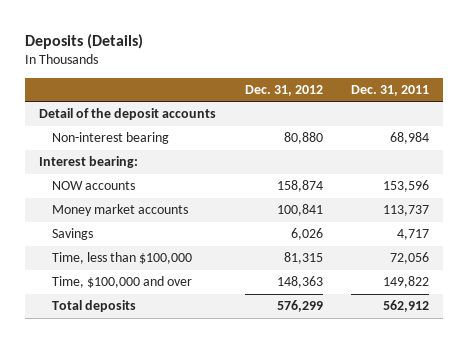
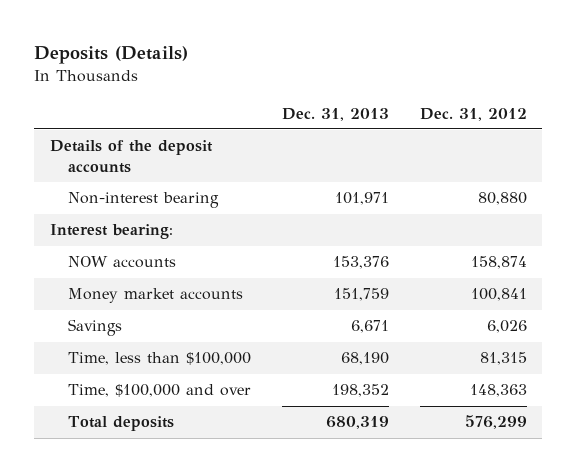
[350,85,429,97] Dec. 31, 2011 -> none
none -> [281,107,389,121] Dec. 31, 2013
[39,108,217,121] Detail of the deposit accounts -> [49,140,213,173] Details of the deposit accounts

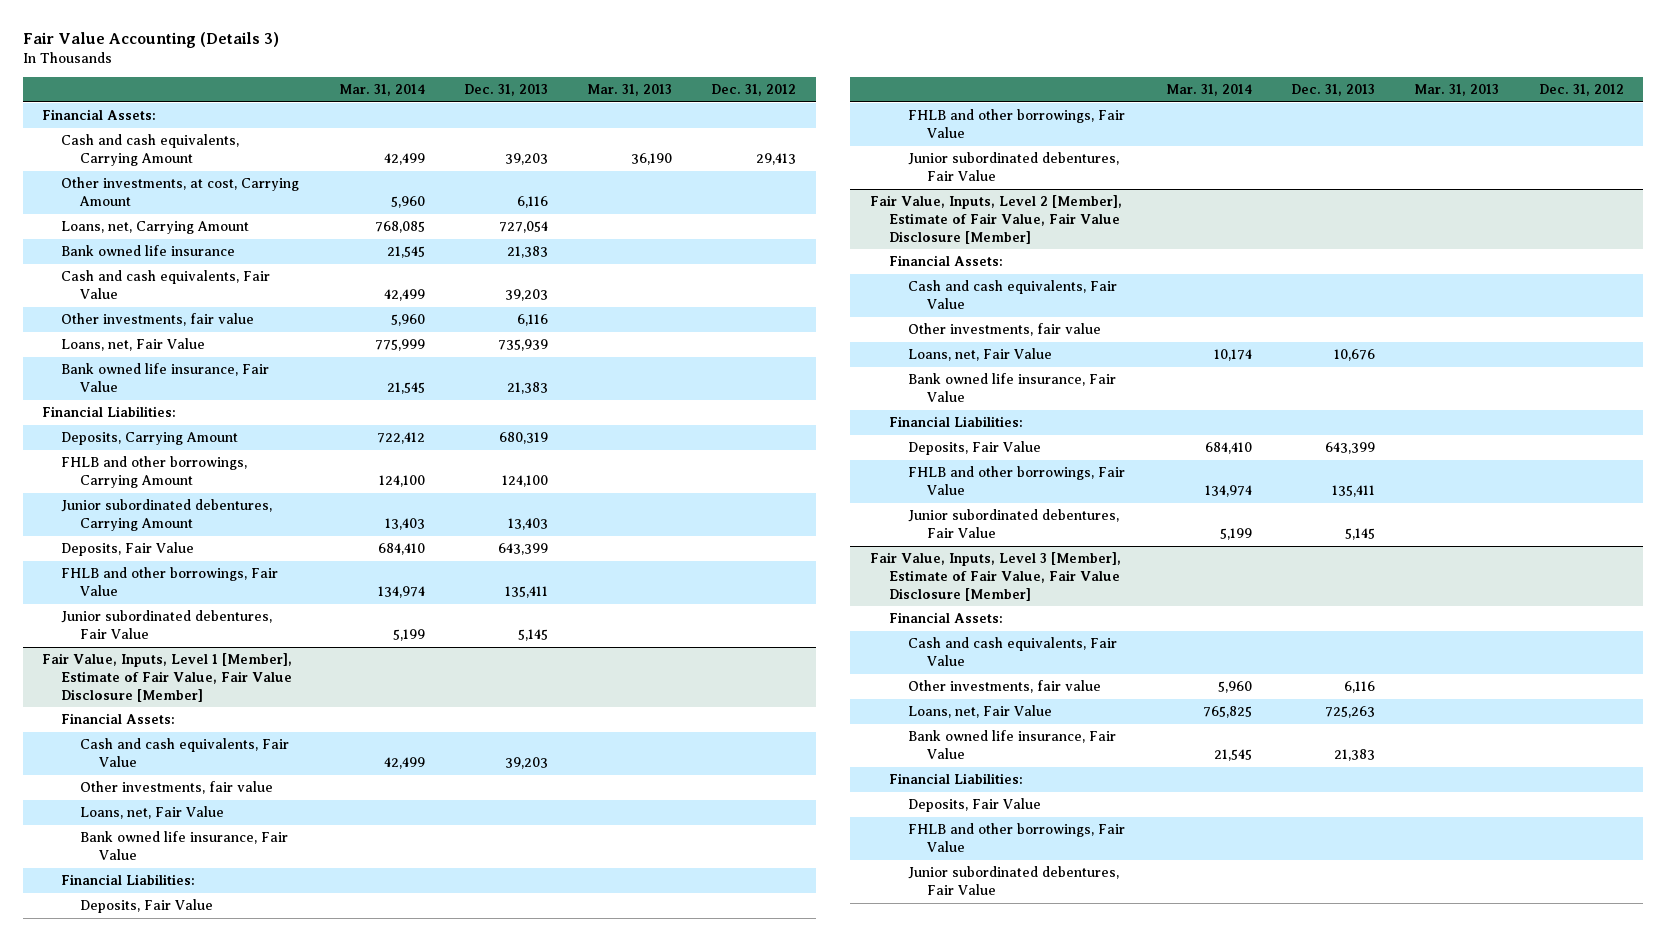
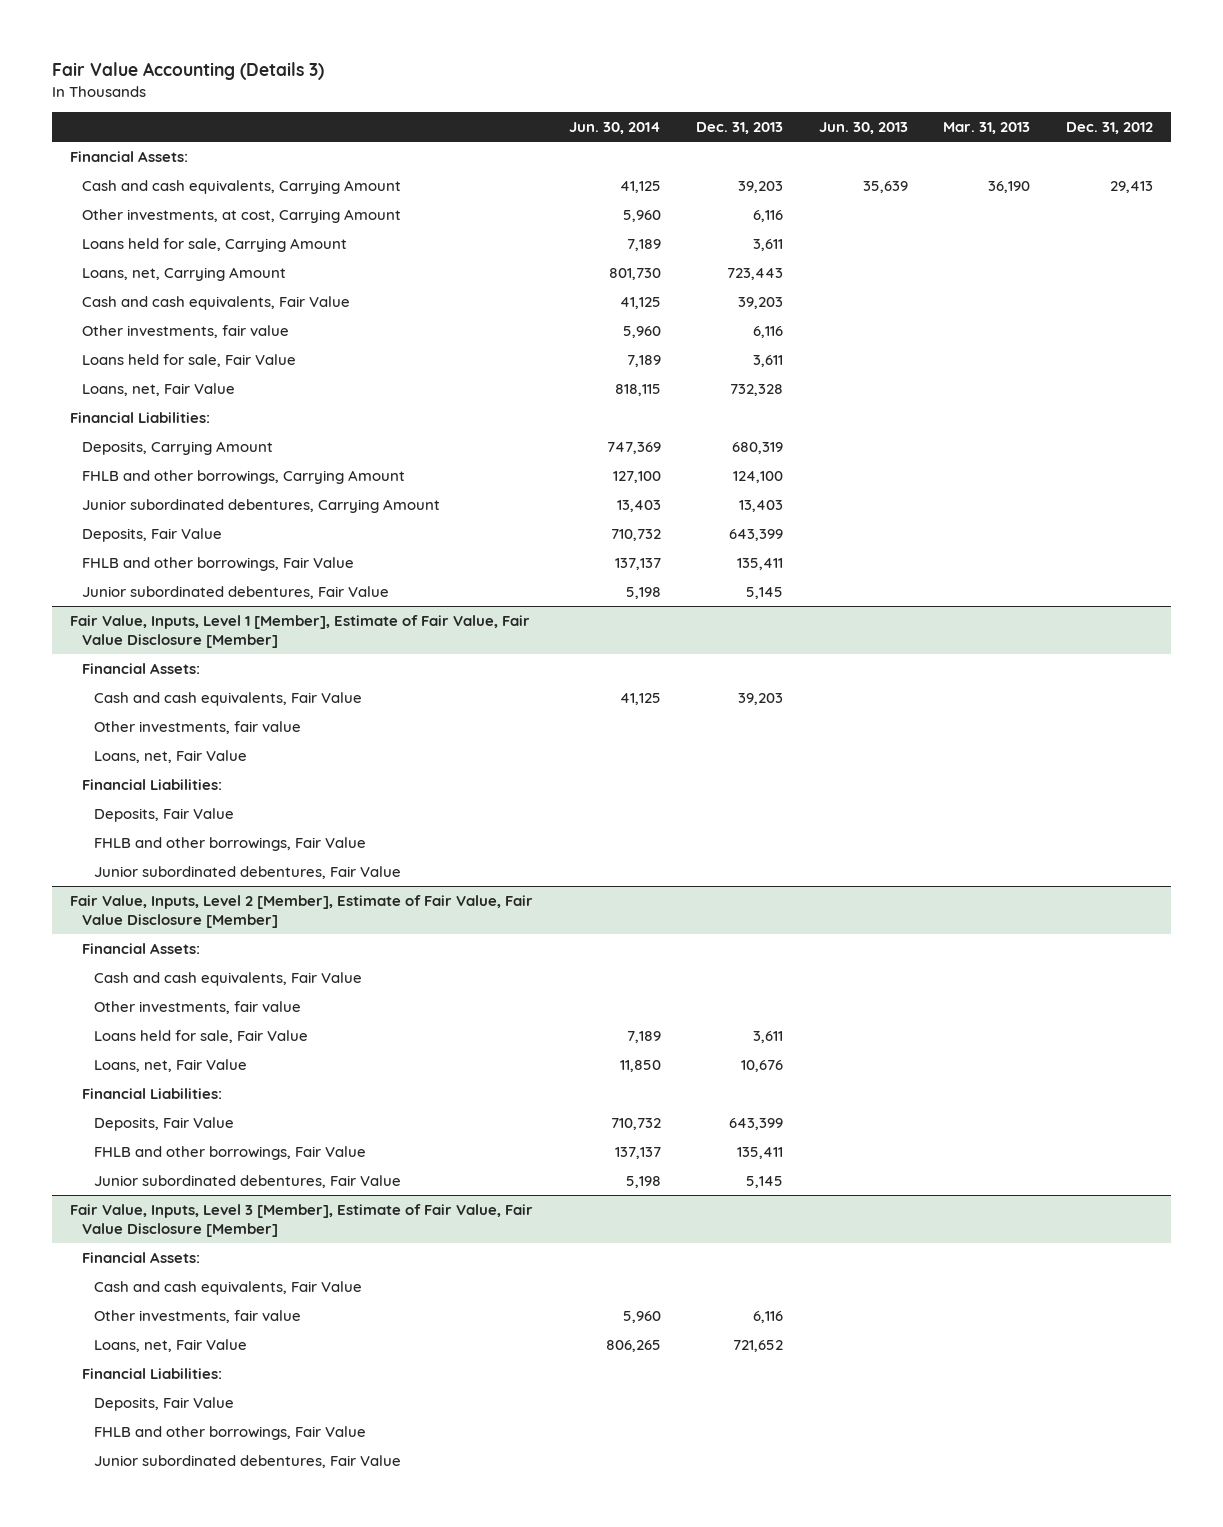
[338,84,425,97] Mar. 31, 2014 -> none
none -> [568,121,661,134] Jun. 30, 2014
none -> [818,121,908,134] Jun. 30, 2013
[61,245,236,257] Bank owned life insurance -> none
none -> [82,238,348,253] Loans held for sale, Carrying Amount
[498,221,548,234] 727,054 -> [727,268,784,281] 723,443
[61,363,270,393] Bank owned life insurance, Fair Value -> none
none -> [82,354,297,368] Loans held for sale, Fair Value
[497,339,548,352] 735,939 -> [730,384,784,397] 732,328
[80,831,289,861] Bank owned life insurance, Fair Value -> none
none -> [94,1030,309,1044] Loans held for sale, Fair Value
[907,373,1116,403] Bank owned life insurance, Fair Value -> none
[907,730,1116,760] Bank owned life insurance, Fair Value -> none
[1325,706,1376,719] 725,263 -> [733,1340,784,1353] 721,652

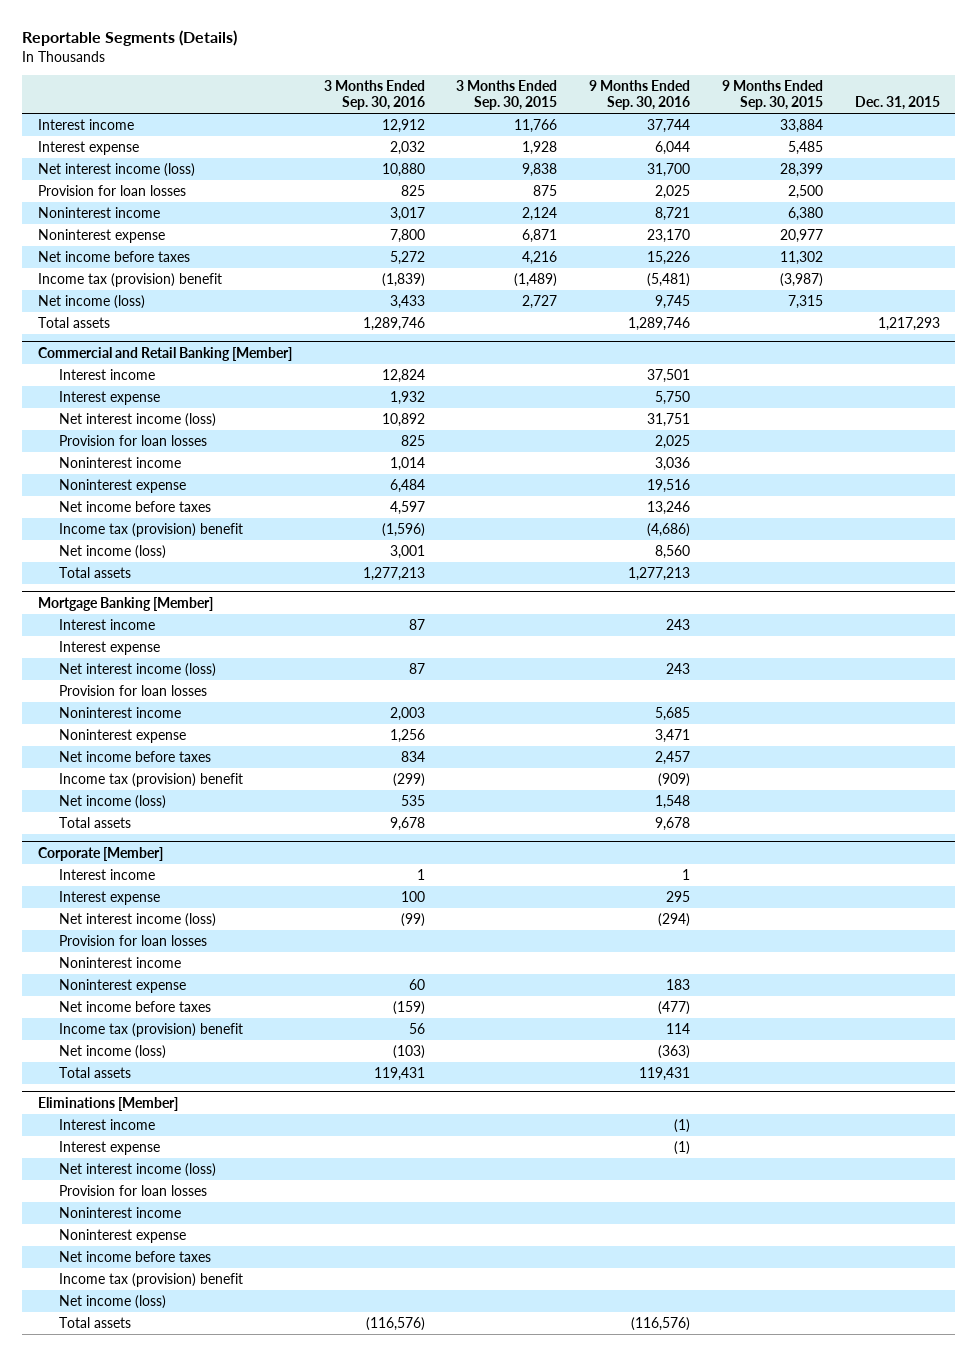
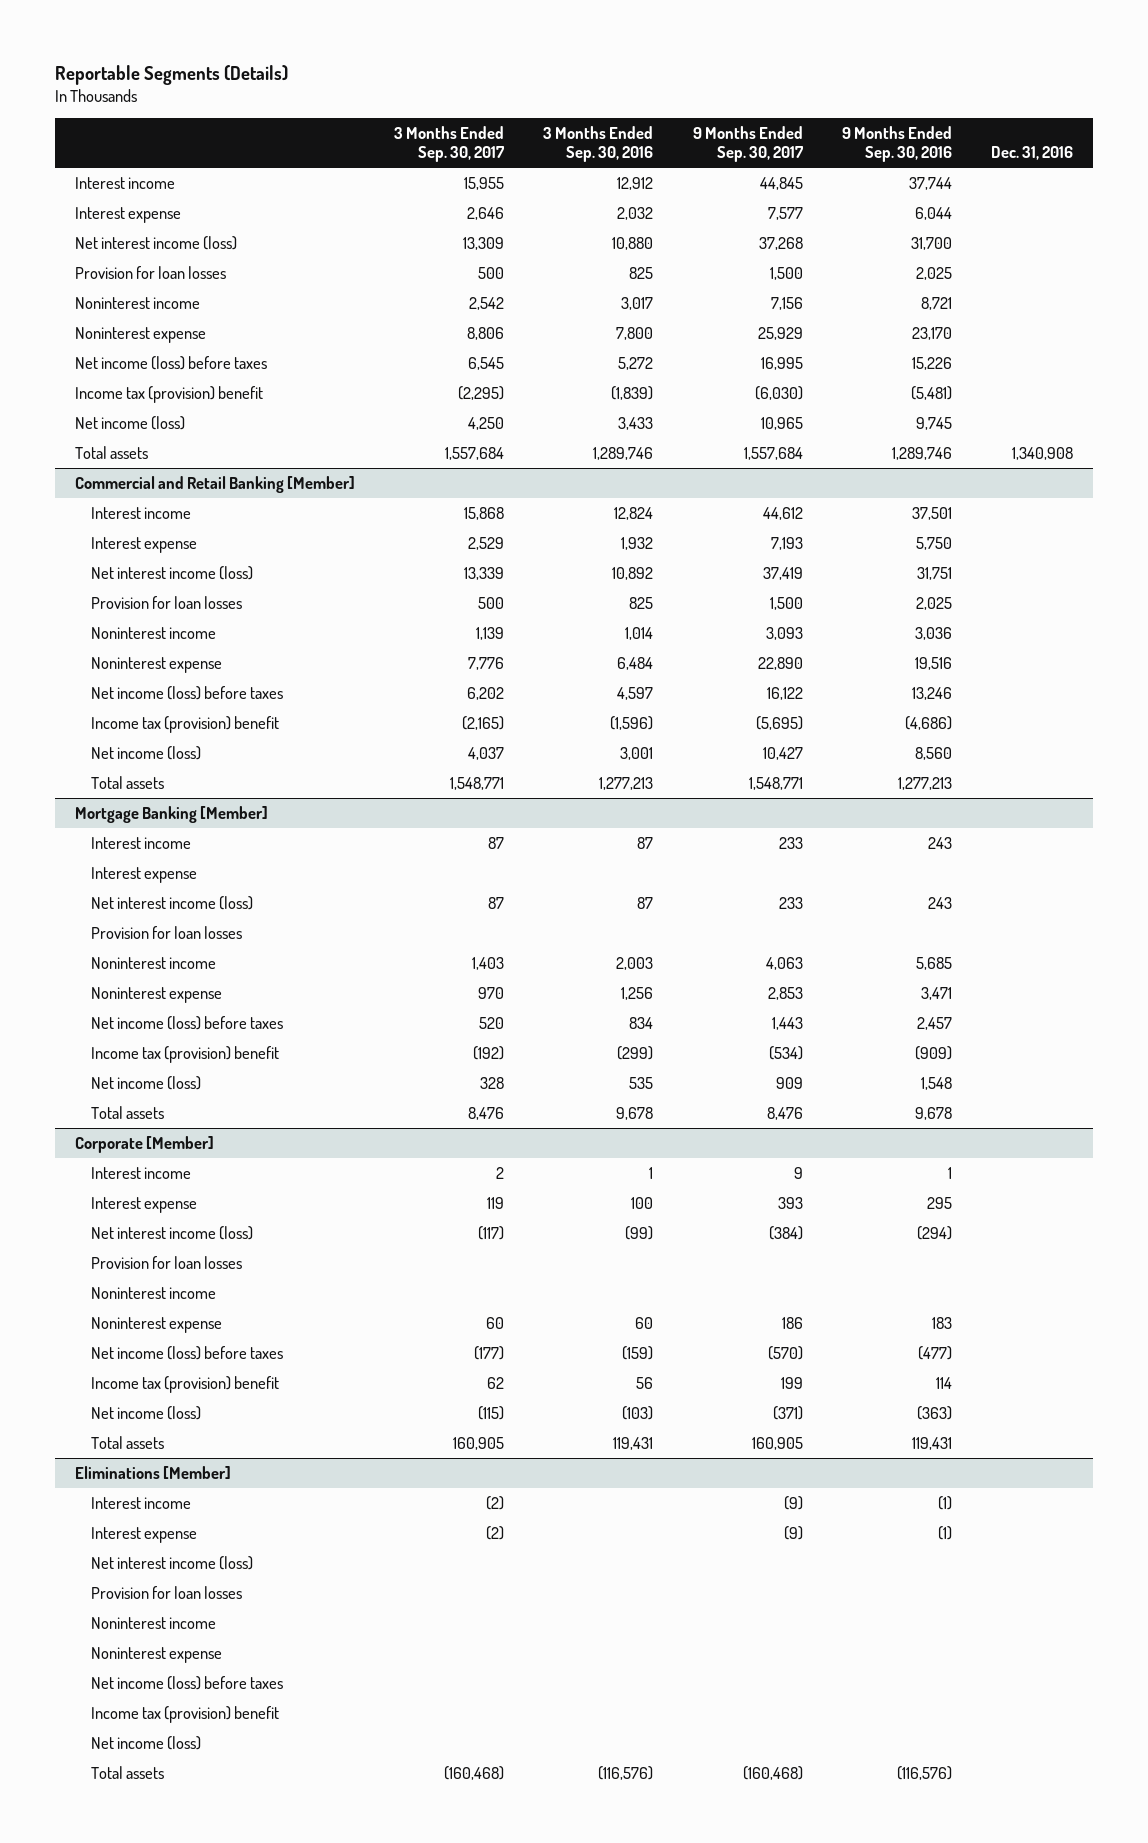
[456,80,558,111] 3 Months Ended Sep. 30, 2015 -> none
[721,80,823,111] 9 Months Ended Sep. 30, 2015 -> none
[854,96,940,111] Dec. 31, 2015 -> none
none -> [393,126,505,163] 3 Months Ended Sep. 30, 2017
none -> [692,126,804,163] 9 Months Ended Sep. 30, 2017
none -> [991,146,1074,161] Dec. 31, 2016
[37,250,190,262] Net income before taxes -> [74,355,267,370] Net income (loss) before taxes
[58,500,211,512] Net income before taxes -> [90,685,283,700] Net income (loss) before taxes
[58,750,211,762] Net income before taxes -> [90,1015,283,1030] Net income (loss) before taxes
[58,1000,211,1012] Net income before taxes -> [90,1345,283,1360] Net income (loss) before taxes
[58,1250,211,1262] Net income before taxes -> [90,1675,283,1690] Net income (loss) before taxes

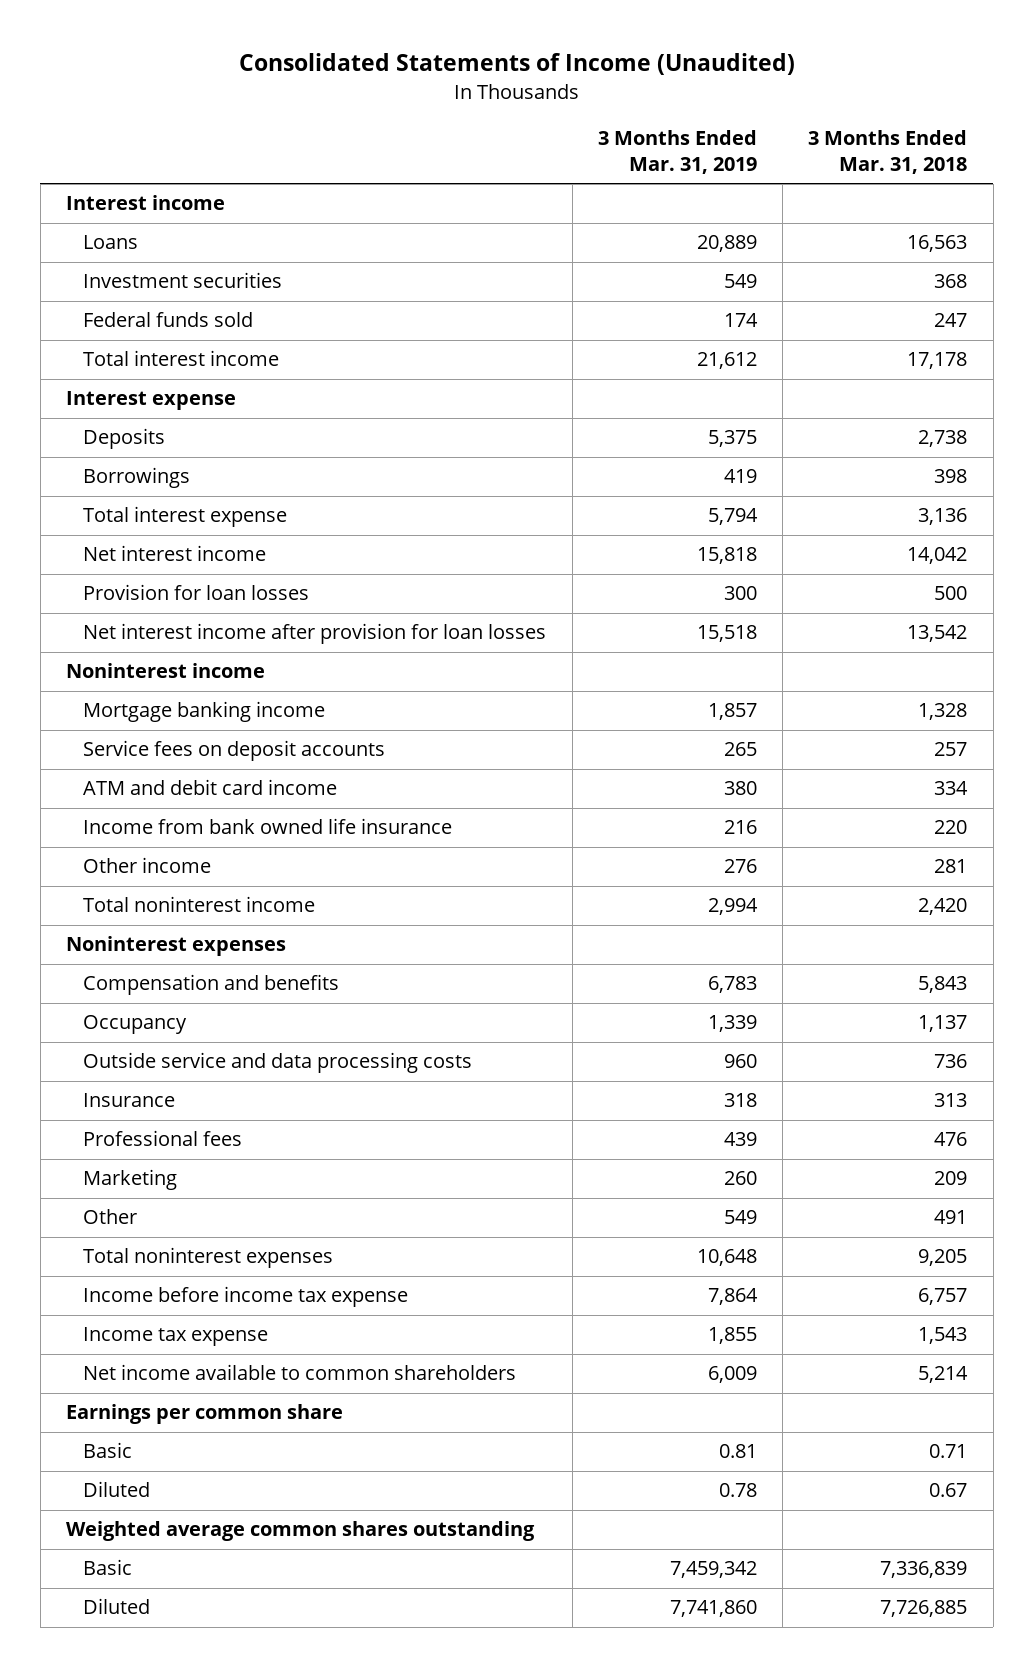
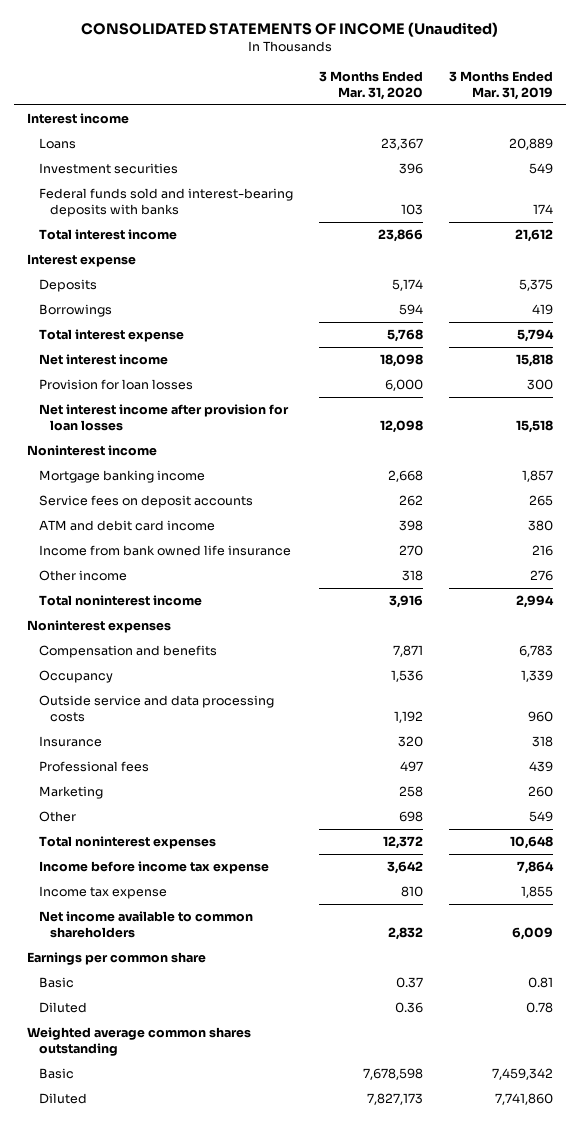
[238,53,795,76] Consolidated Statements of Income (Unaudited) -> [80,21,498,37] CONSOLIDATED STATEMENTS OF INCOME (Unaudited)
[808,130,968,175] 3 Months Ended Mar. 31, 2018 -> none
none -> [318,70,423,100] 3 Months Ended Mar. 31, 2020
[83,312,254,328] Federal funds sold -> [38,188,293,218] Federal funds sold and interest-bearing deposits with banks

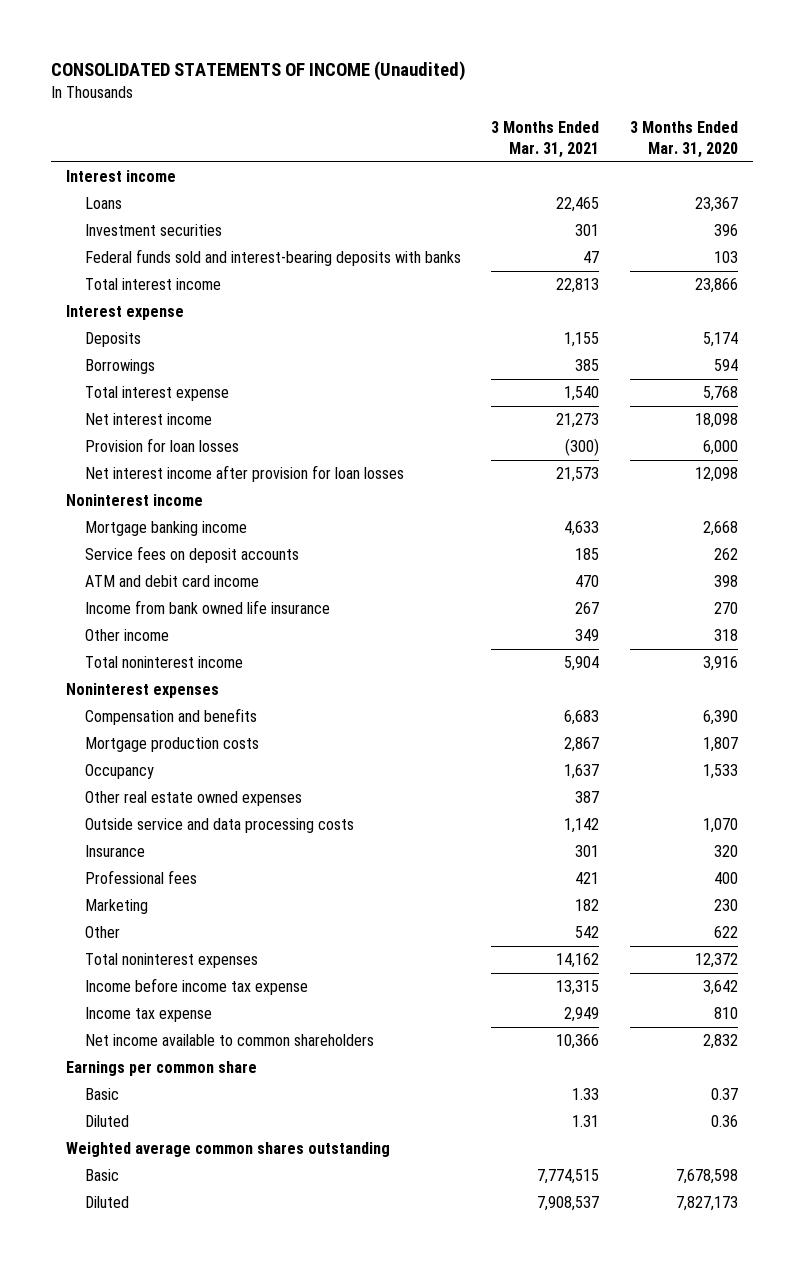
[448,70,553,100] 3 Months Ended Mar. 31, 2019 -> none
none -> [491,121,600,158] 3 Months Ended Mar. 31, 2021
[392,645,423,658] 7,871 -> [702,710,738,726] 6,390
none -> [84,737,259,753] Mortgage production costs
[390,670,423,683] 1,536 -> [702,764,738,780] 1,533
none -> [84,791,302,807] Other real estate owned expenses
[393,711,423,724] 1,192 -> [702,818,738,834] 1,070
[399,761,423,773] 497 -> [713,872,738,885] 400
[398,786,423,798] 258 -> [713,899,738,912] 230
[398,811,423,823] 698 -> [713,926,738,939] 622

